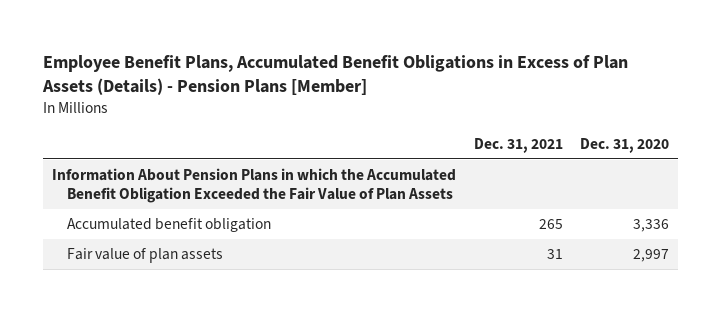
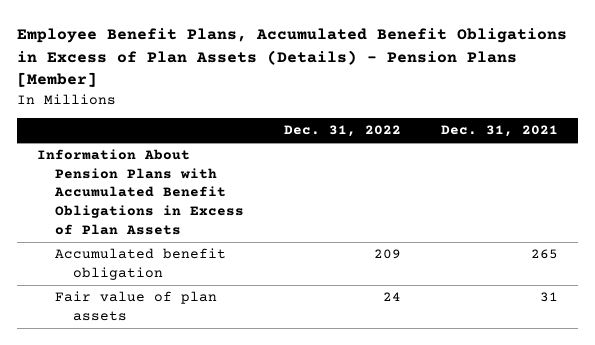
[580,138,670,154] Dec. 31, 2020 -> none
none -> [284,125,402,138] Dec. 31, 2022
[52,168,457,204] Information About Pension Plans in which the Accumulated Benefit Obligation Exceeded the Fair Value of Plan Assets -> [36,149,244,235] Information About Pension Plans with Accumulated Benefit Obligations in Excess of Plan Assets

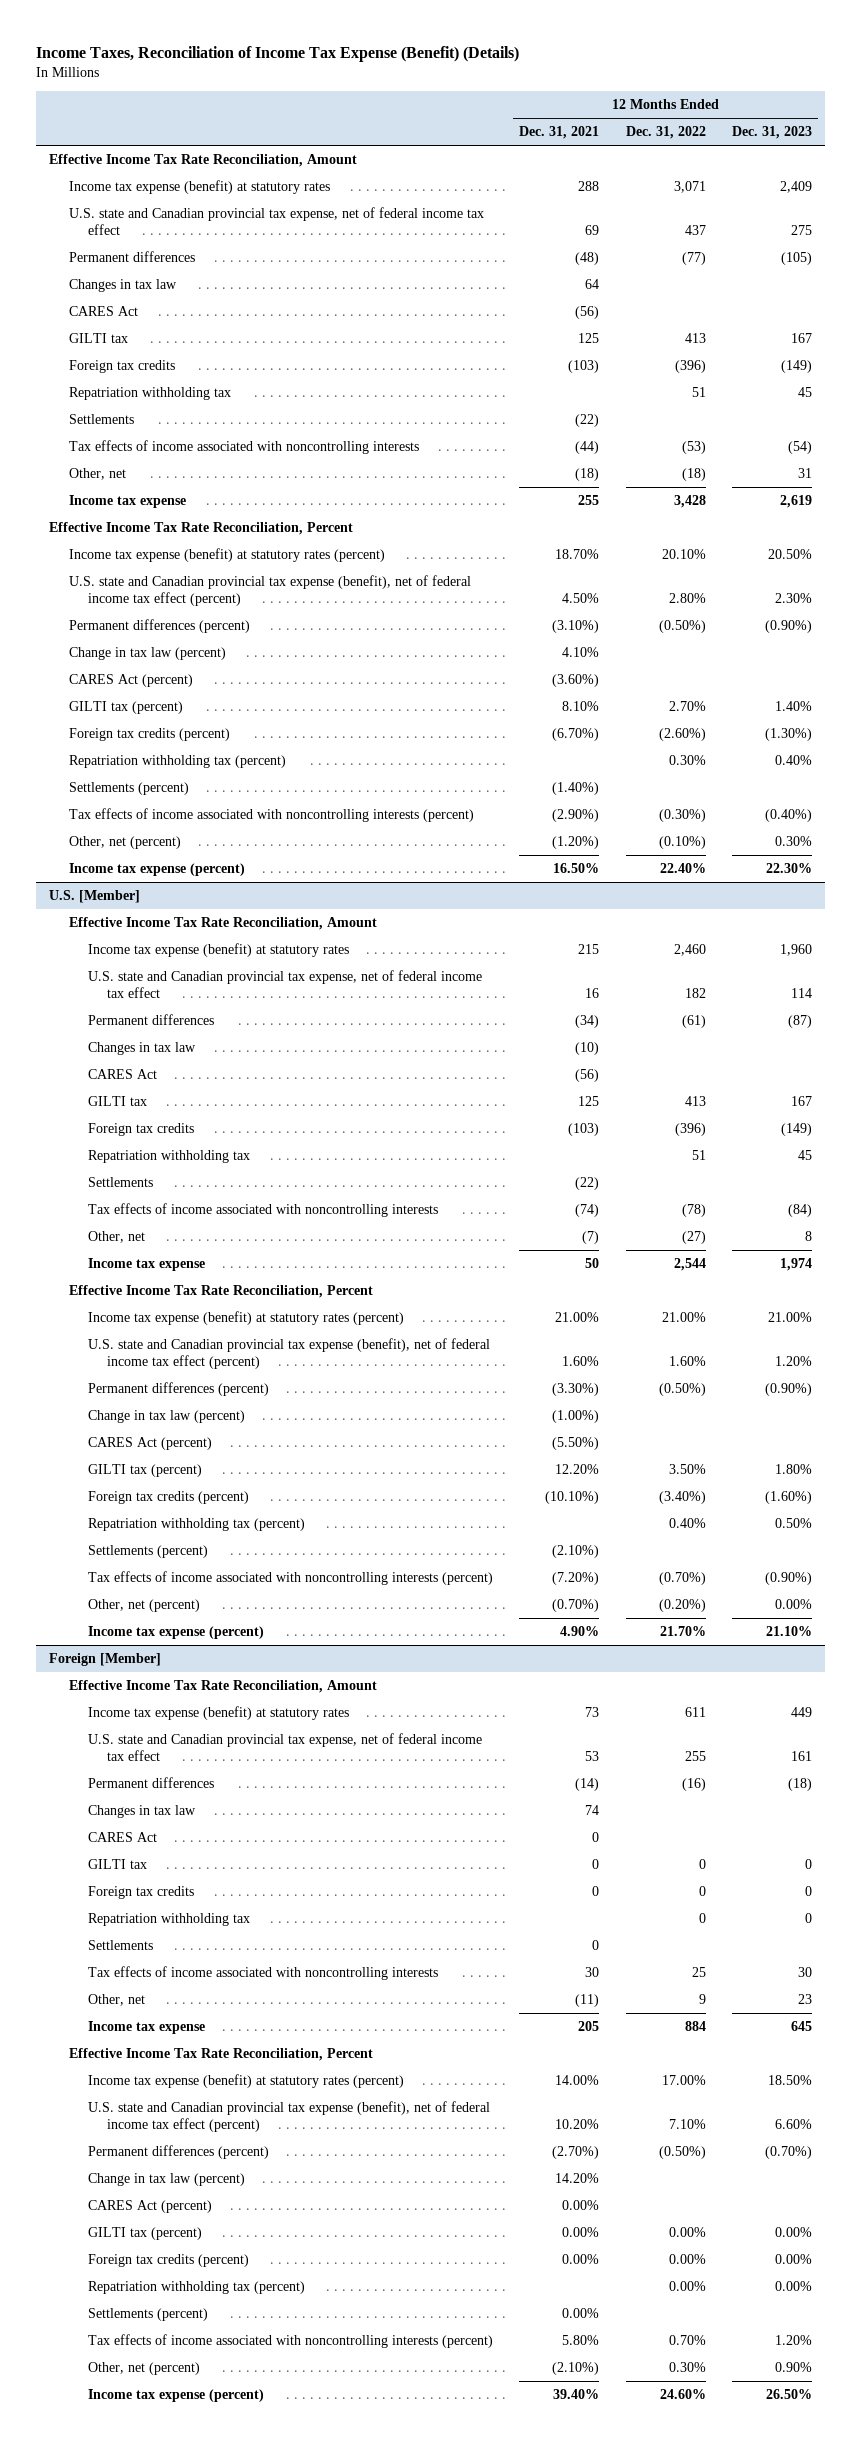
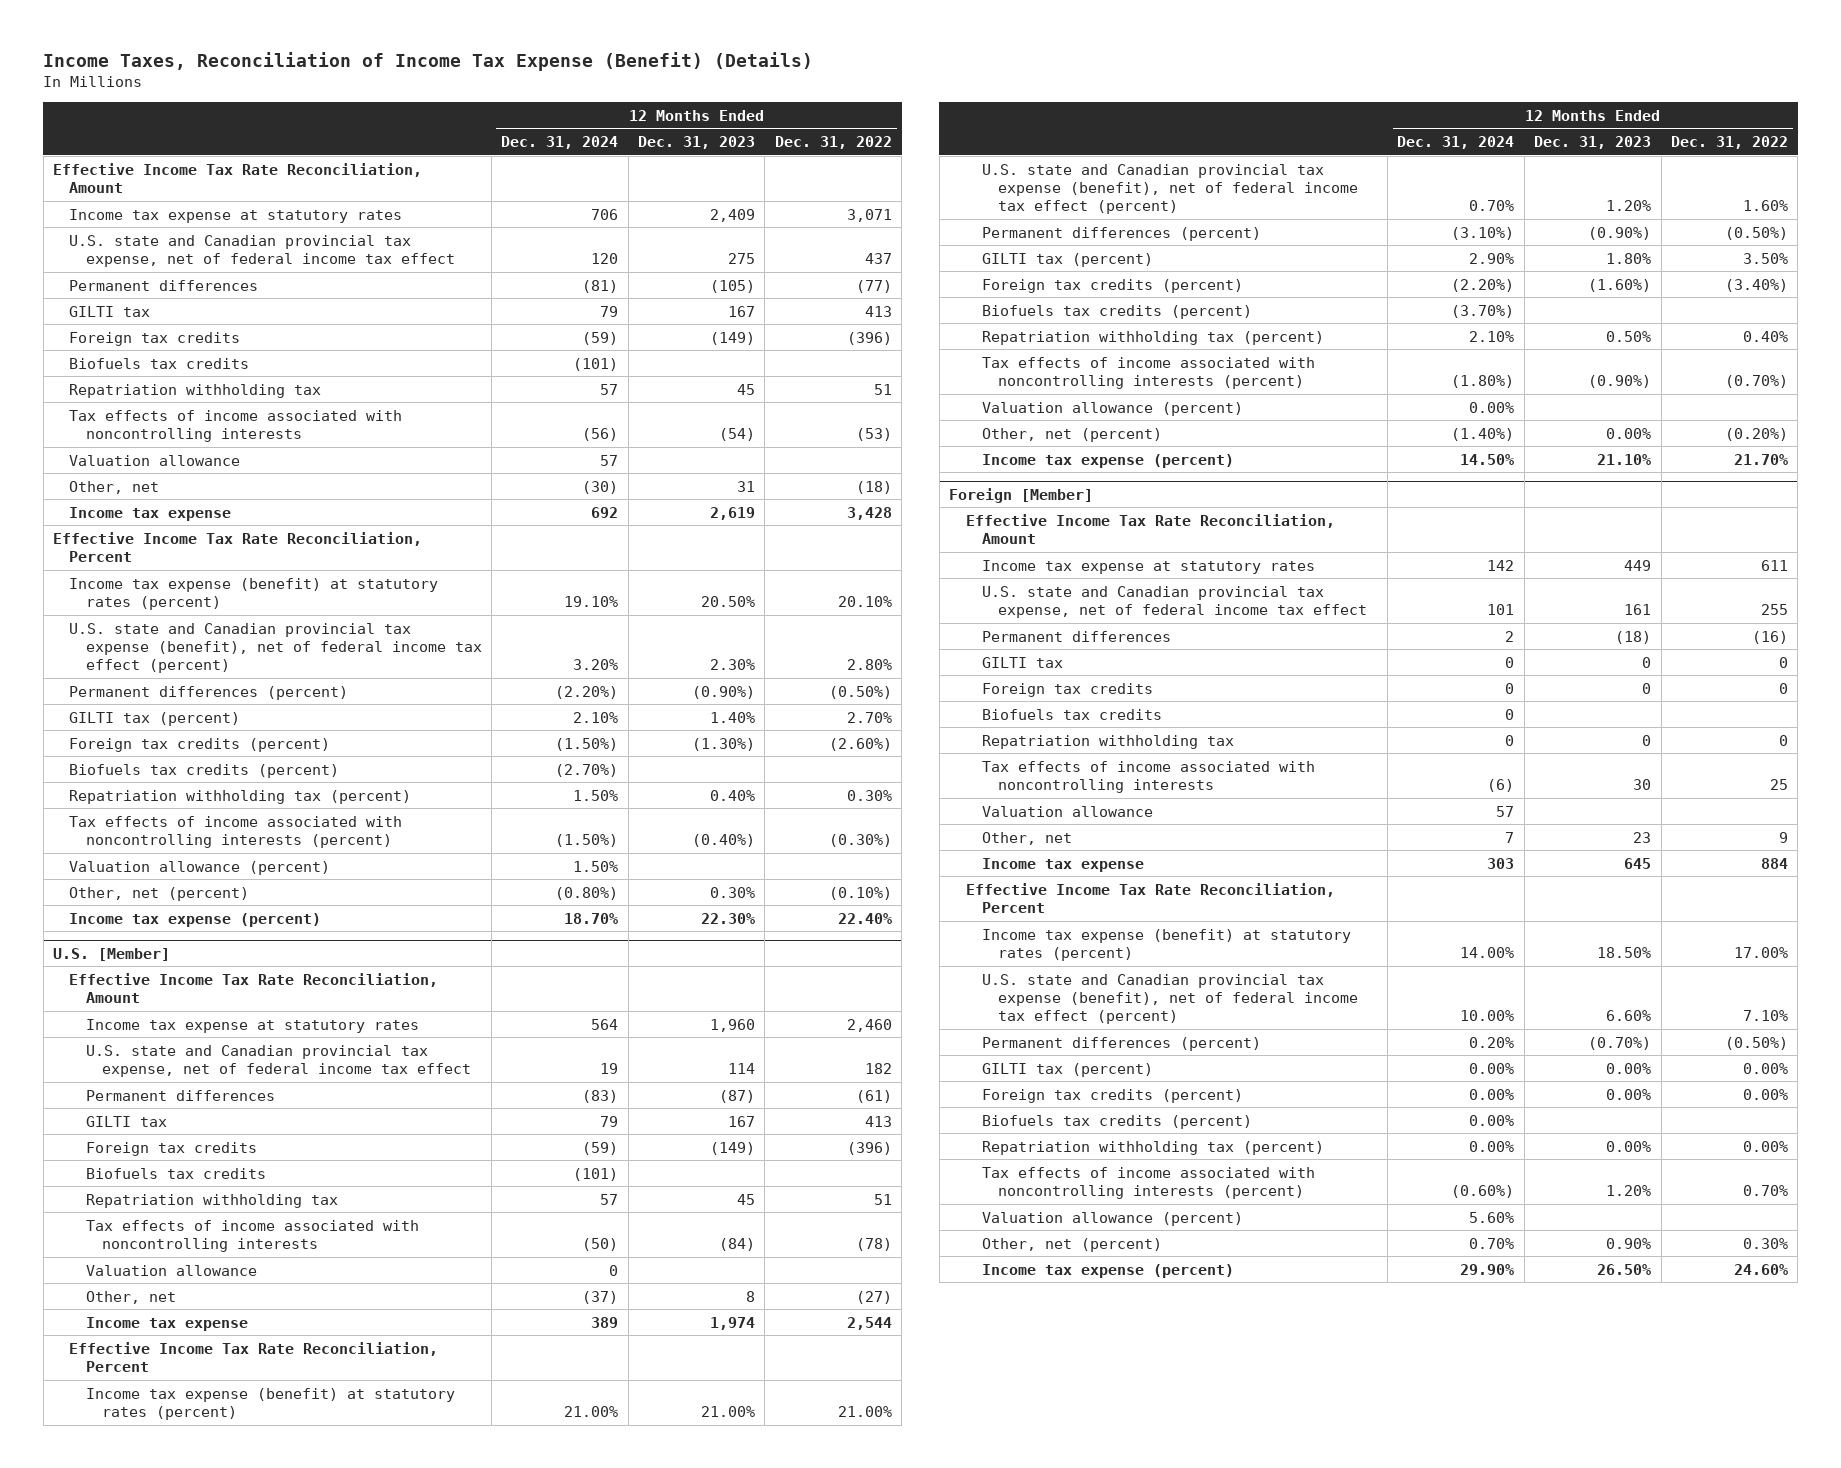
[519,126,600,140] Dec. 31, 2021 -> none
none -> [501,136,619,150] Dec. 31, 2024
[68,180,330,195] Income tax expense (benefit) at statutory rates -> [69,208,403,223] Income tax expense at statutory rates
[68,279,177,293] Changes in tax law -> none
[68,306,138,317] CARES Act -> none
none -> [69,357,250,369] Biofuels tax credits
[68,414,134,425] Settlements -> none
none -> [69,454,241,466] Valuation allowance
[68,647,226,661] Change in tax law (percent) -> none
[68,674,193,688] CARES Act (percent) -> none
none -> [69,763,340,778] Biofuels tax credits (percent)
[68,782,189,796] Settlements (percent) -> none
none -> [69,860,331,875] Valuation allowance (percent)
[87,943,349,958] Income tax expense (benefit) at statutory rates -> [85,1018,419,1033] Income tax expense at statutory rates
[87,1042,196,1056] Changes in tax law -> none
[87,1069,157,1080] CARES Act -> none
none -> [85,1167,266,1179] Biofuels tax credits
[87,1177,153,1188] Settlements -> none
none -> [85,1264,257,1276] Valuation allowance
[87,1410,245,1424] Change in tax law (percent) -> none
[87,1437,212,1451] CARES Act (percent) -> none
none -> [981,304,1252,319] Biofuels tax credits (percent)
[87,1545,208,1559] Settlements (percent) -> none
none -> [981,401,1243,416] Valuation allowance (percent)
[87,1706,349,1721] Income tax expense (benefit) at statutory rates -> [981,559,1315,574] Income tax expense at statutory rates
[87,1805,196,1819] Changes in tax law -> none
[87,1832,157,1843] CARES Act -> none
none -> [981,708,1162,720] Biofuels tax credits
[87,1940,153,1951] Settlements -> none
none -> [981,805,1153,817] Valuation allowance
[87,2173,245,2187] Change in tax law (percent) -> none
[87,2200,212,2214] CARES Act (percent) -> none
none -> [981,1114,1252,1129] Biofuels tax credits (percent)
[87,2308,208,2322] Settlements (percent) -> none
none -> [981,1211,1243,1226] Valuation allowance (percent)

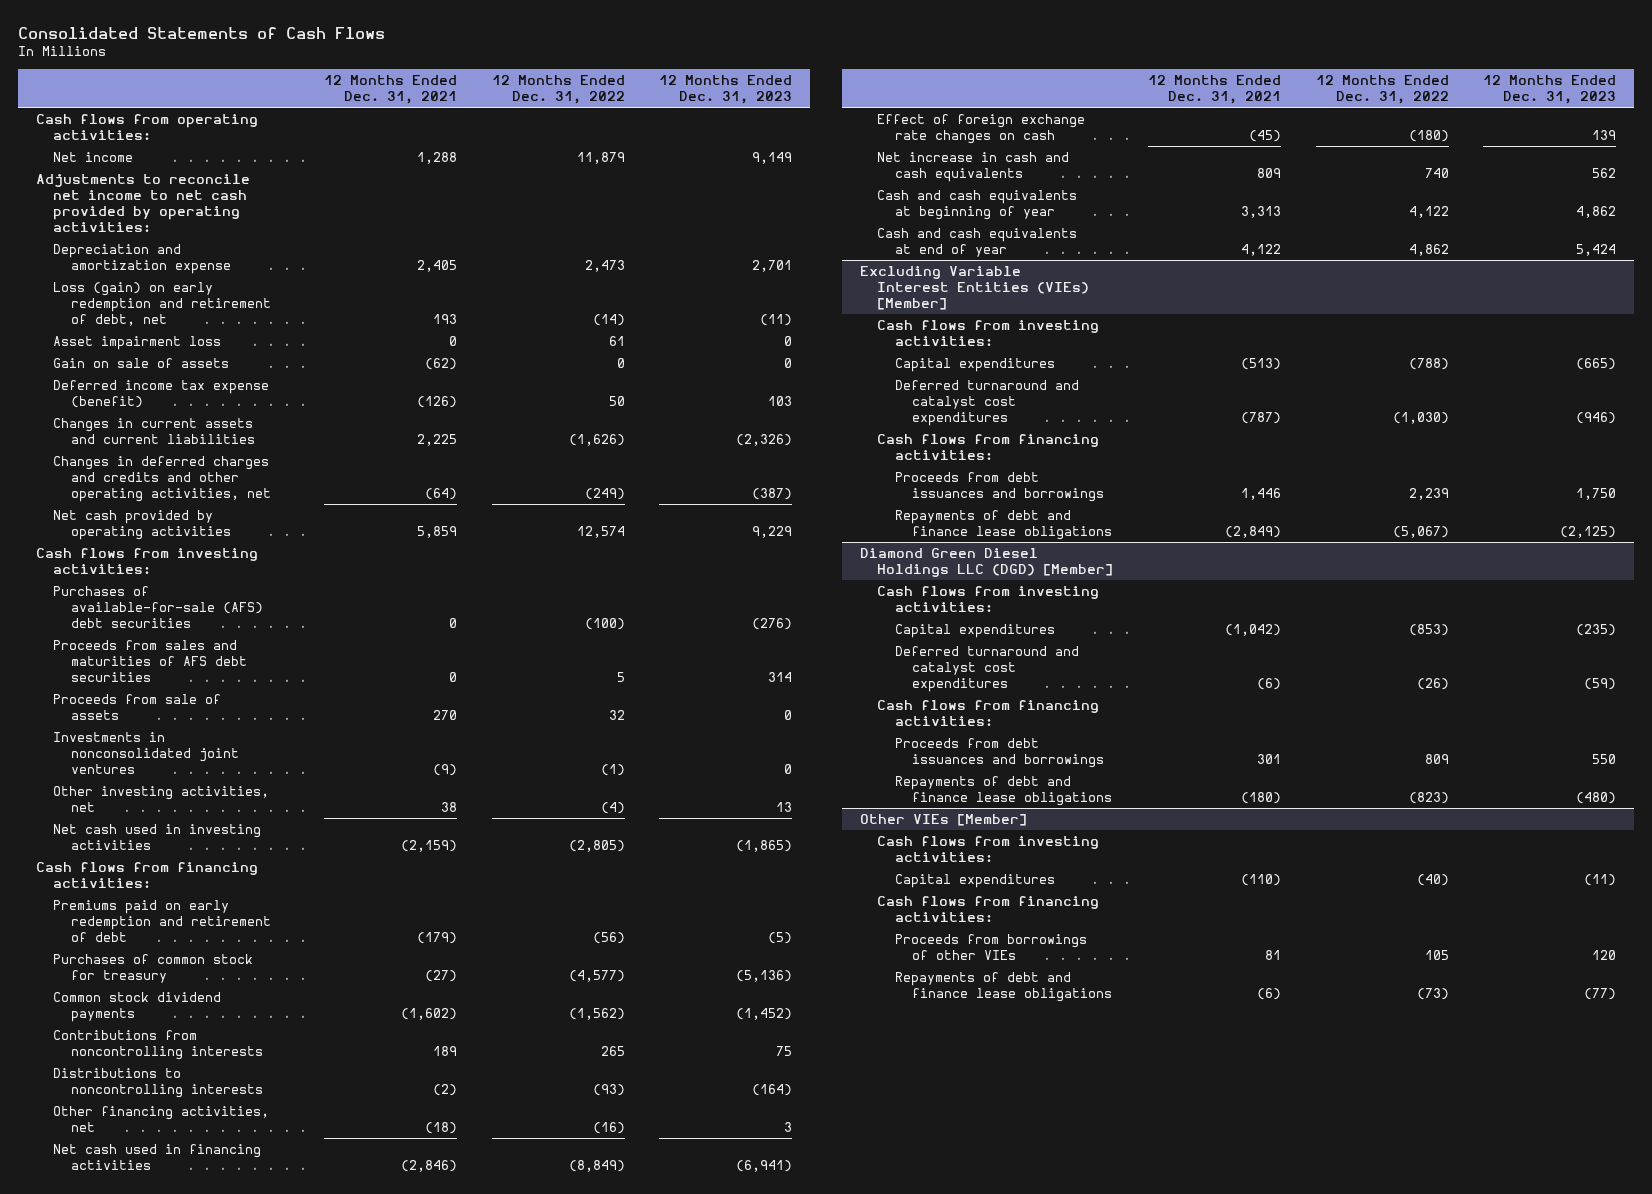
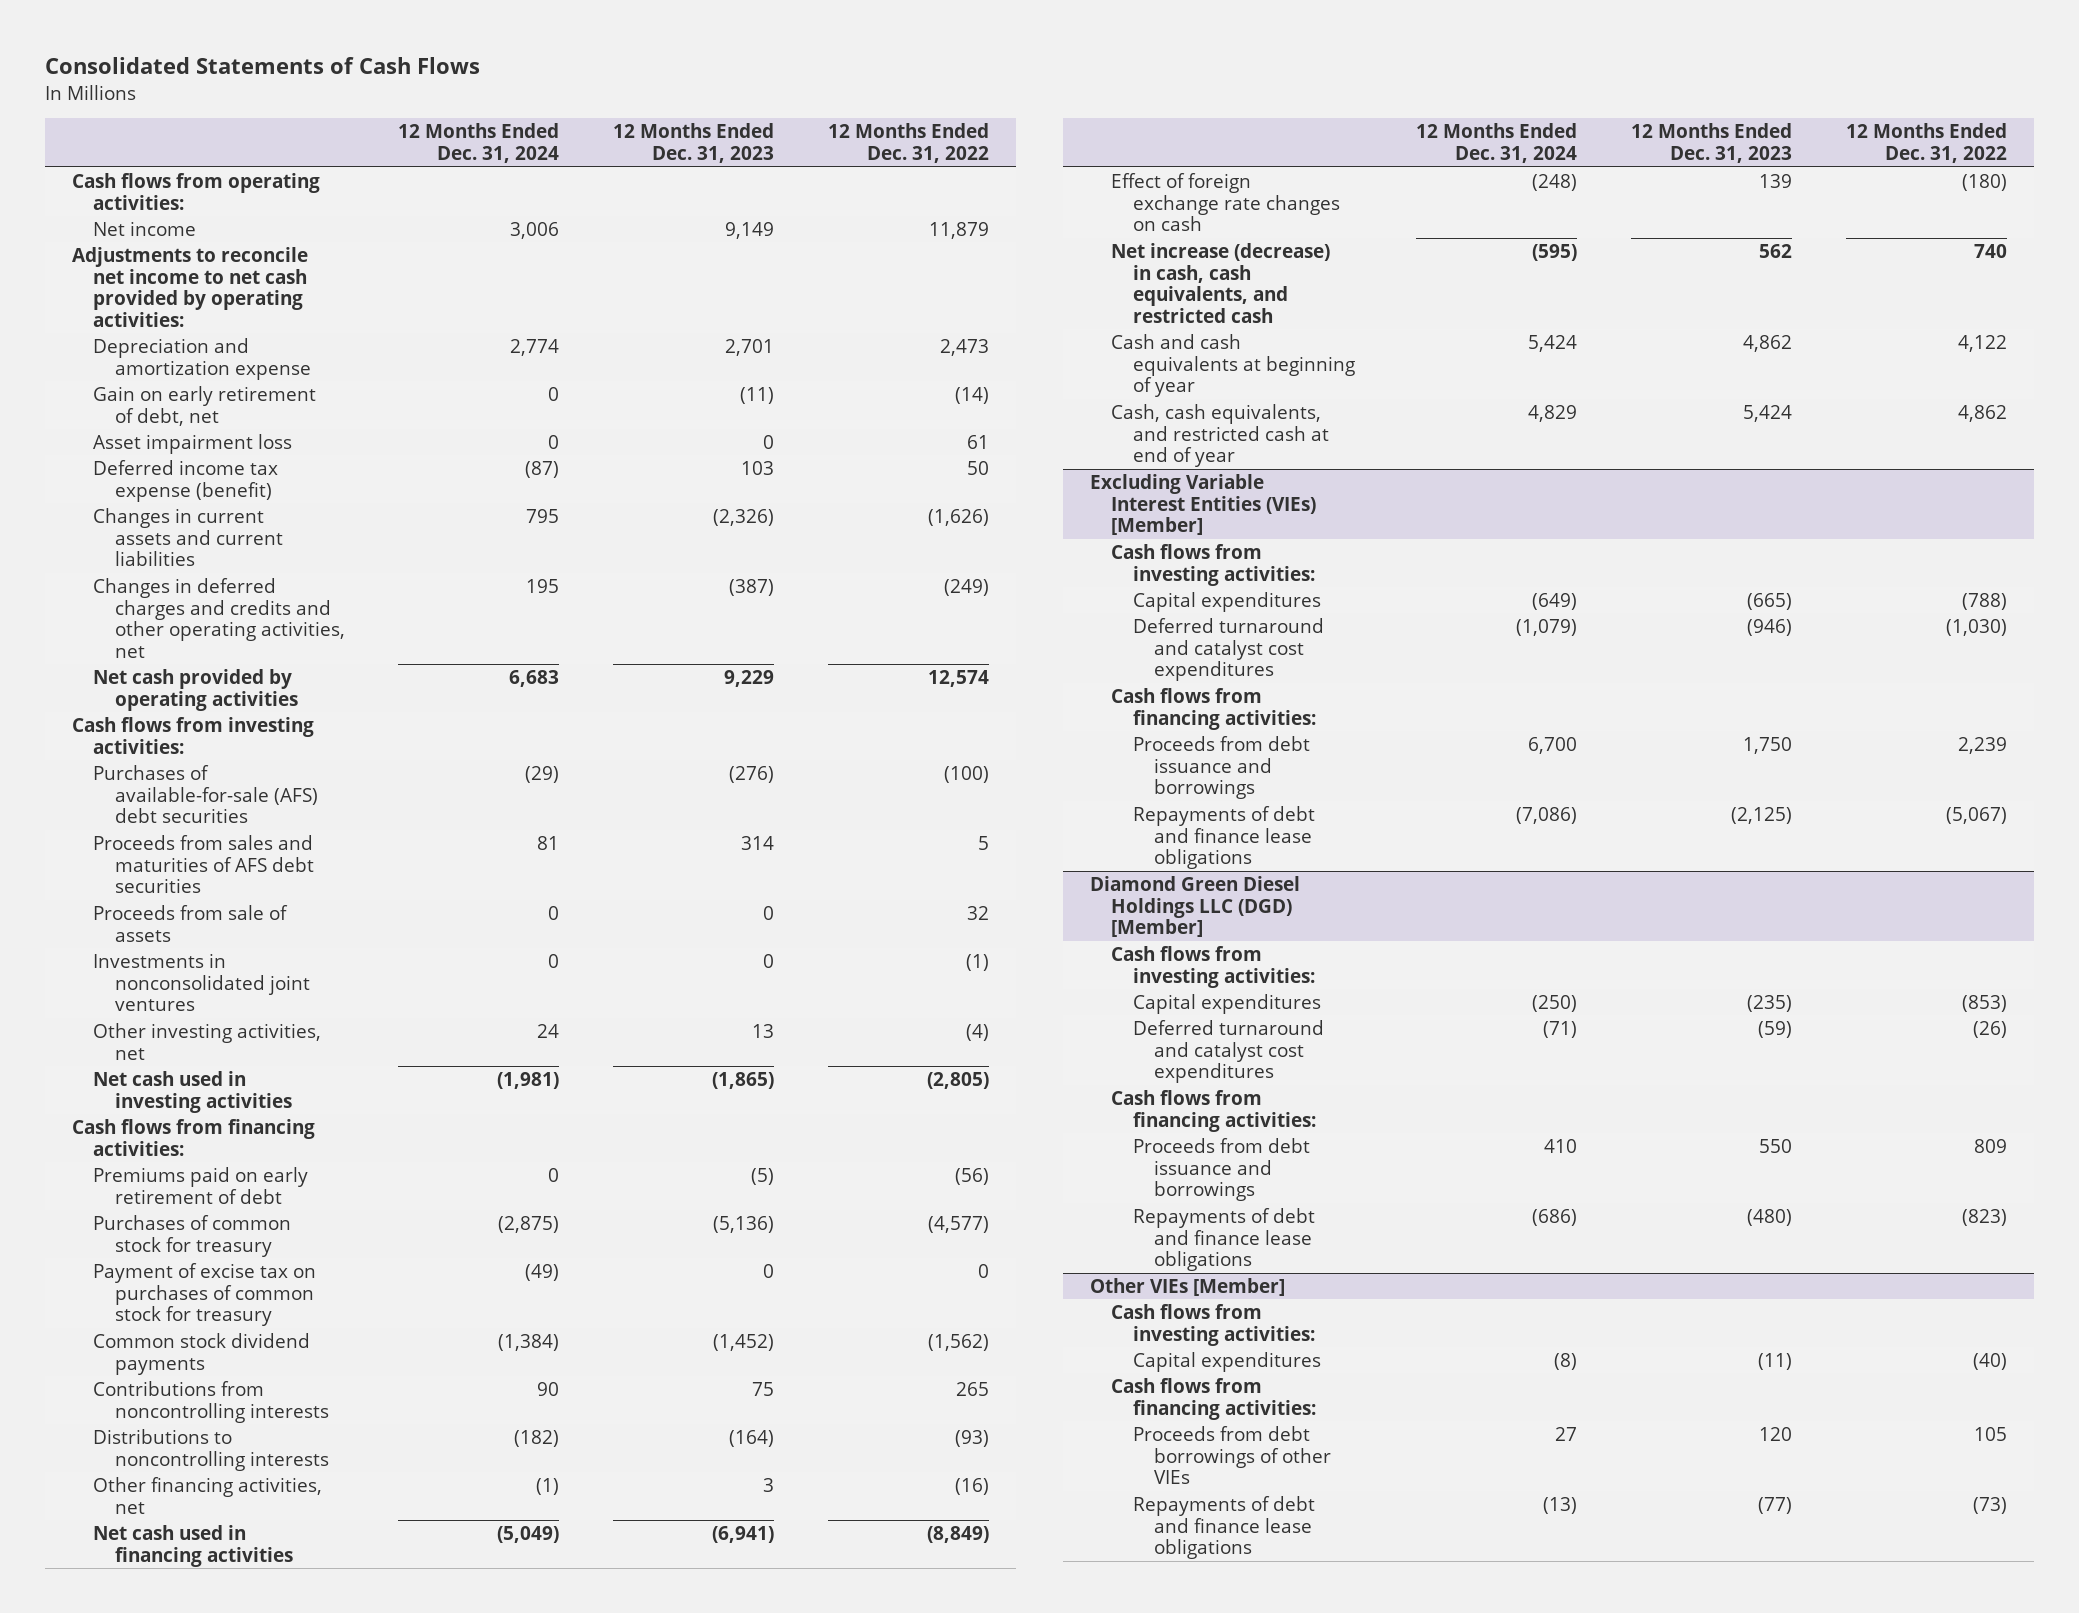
[323,75,457,105] 12 Months Ended Dec. 31, 2021 -> none
none -> [398,123,560,164] 12 Months Ended Dec. 31, 2024
[53,282,271,326] Loss (gain) on early redemption and retirement of debt, net -> [93,385,317,426] Gain on early retirement of debt, net
[53,358,230,369] Gain on sale of assets -> none
[53,900,271,942] Premiums paid on early redemption and retirement of debt -> [93,1166,309,1204] Premiums paid on early retirement of debt
none -> [93,1262,317,1327] Payment of excise tax on purchases of common stock for treasury
[877,152,1070,182] Net increase in cash and cash equivalents -> [1111,242,1331,323] Net increase (decrease) in cash, cash equivalents, and restricted cash
[877,228,1078,257] Cash and cash equivalents at end of year -> [1111,403,1329,468] Cash, cash equivalents, and restricted cash at end of year
[894,472,1105,502] Proceeds from debt issuances and borrowings -> [1132,735,1310,800] Proceeds from debt issuance and borrowings
[894,738,1105,768] Proceeds from debt issuances and borrowings -> [1132,1137,1310,1202] Proceeds from debt issuance and borrowings
[894,934,1087,960] Proceeds from borrowings of other VIEs -> [1132,1425,1332,1485] Proceeds from debt borrowings of other VIEs

